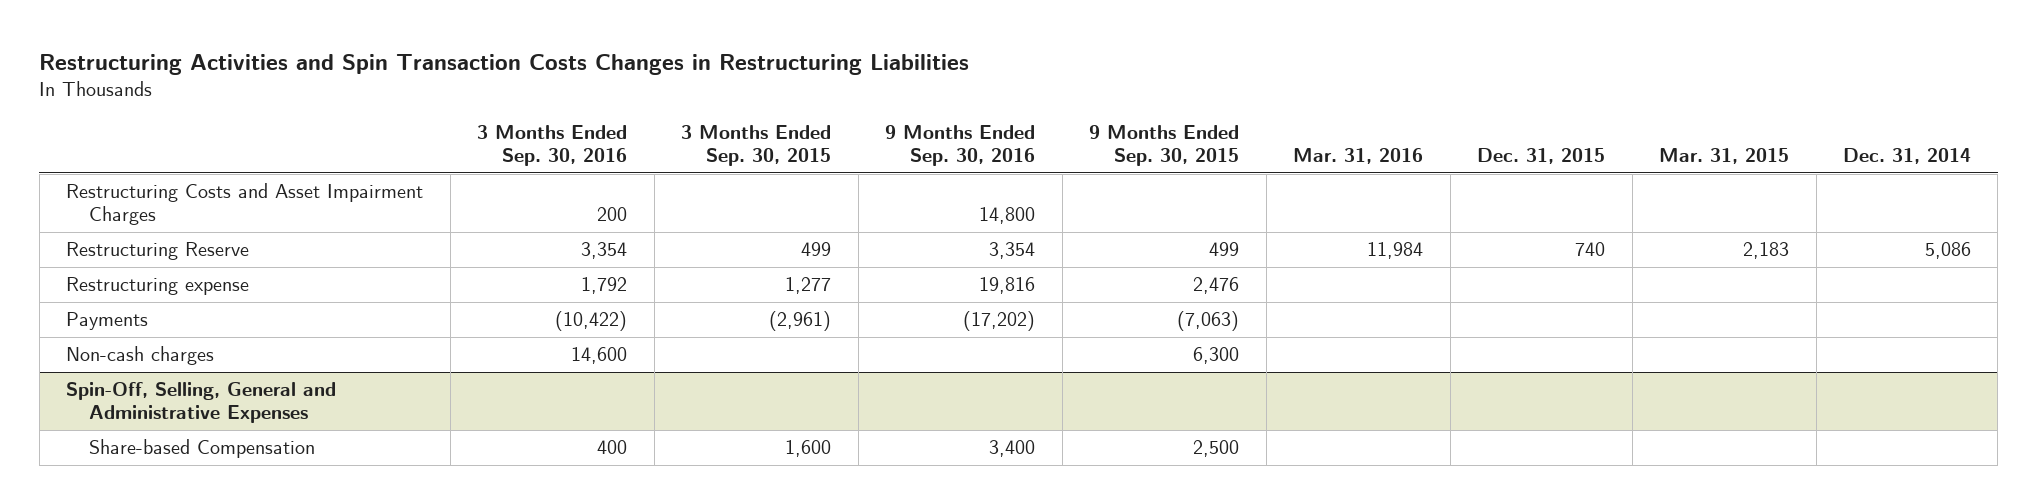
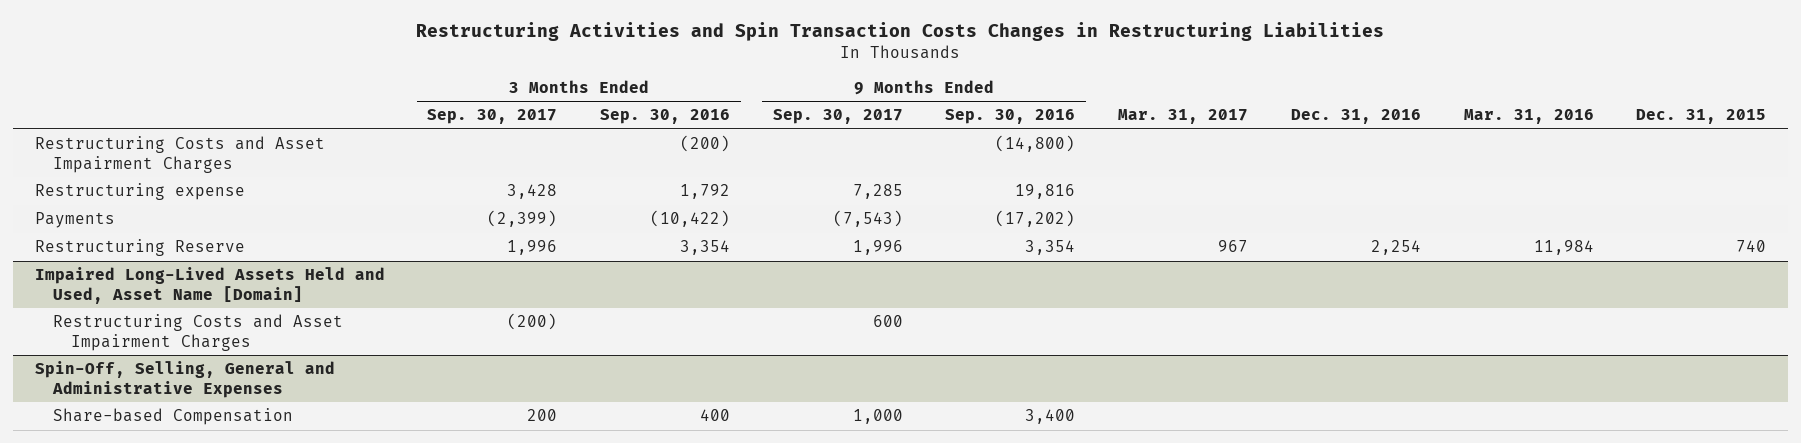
[681,125,832,167] 3 Months Ended Sep. 30, 2015 -> none
[1089,125,1240,167] 9 Months Ended Sep. 30, 2015 -> none
[1659,148,1790,165] Mar. 31, 2015 -> none
[1843,148,1972,165] Dec. 31, 2014 -> none
none -> [427,109,558,125] Sep. 30, 2017
none -> [772,109,903,125] Sep. 30, 2017
none -> [1118,109,1249,125] Mar. 31, 2017
none -> [1290,109,1421,125] Dec. 31, 2016
[597,207,628,222] 200 -> [680,135,731,153] (200)
[979,207,1036,225] 14,800 -> [995,135,1076,153] (14,800)
[66,346,215,366] Non-cash charges -> none
[66,242,250,261] Restructuring Reserve -> [34,239,245,257] Restructuring Reserve
none -> [34,267,385,304] Impaired Long-Lived Assets Held and Used, Asset Name [Domain]
none -> [52,314,343,351] Restructuring Costs and Asset Impairment Charges

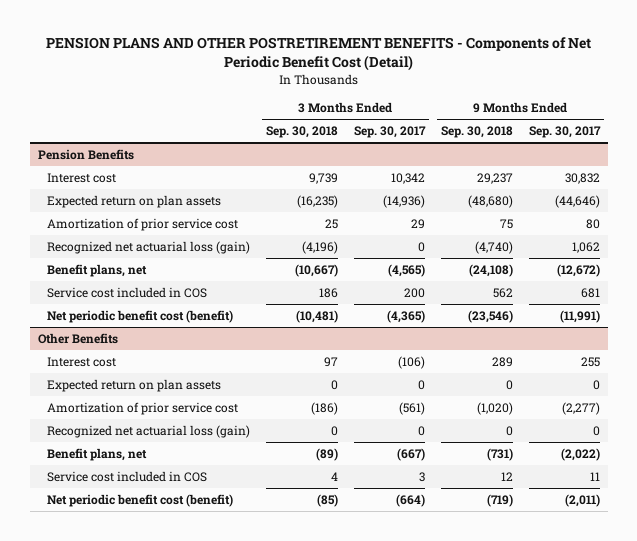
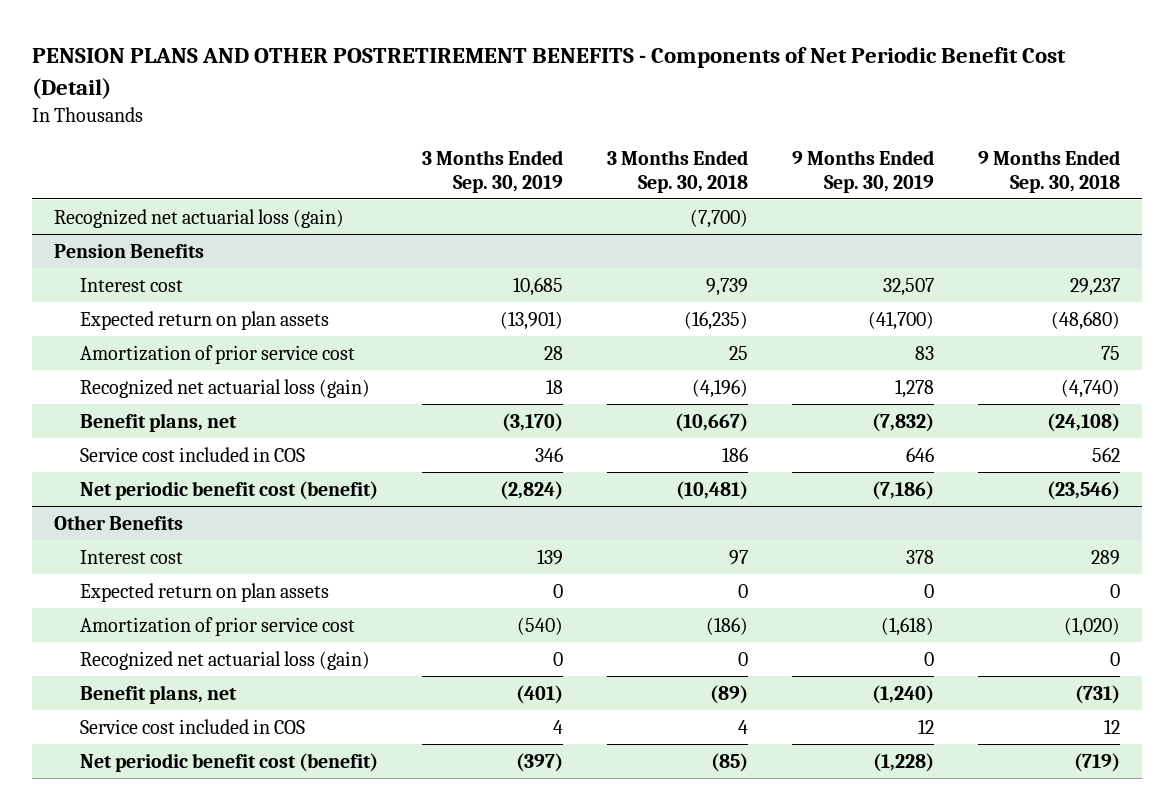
[353,126,426,139] Sep. 30, 2017 -> none
[528,126,601,139] Sep. 30, 2017 -> none
none -> [421,150,563,193] 3 Months Ended Sep. 30, 2019
none -> [791,150,934,193] 9 Months Ended Sep. 30, 2019
none -> [54,208,345,228] Recognized net actuarial loss (gain)

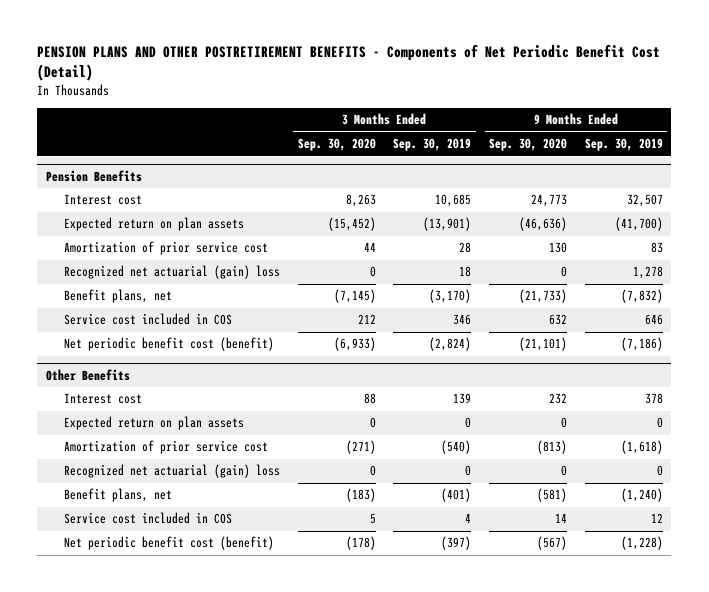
[606,150,748,193] 3 Months Ended Sep. 30, 2018 -> none
[977,150,1120,193] 9 Months Ended Sep. 30, 2018 -> none
none -> [297,138,376,152] Sep. 30, 2020
none -> [488,138,567,152] Sep. 30, 2020
[54,208,345,228] Recognized net actuarial loss (gain) -> none
[80,378,371,398] Recognized net actuarial loss (gain) -> [64,265,281,280] Recognized net actuarial (gain) loss
[80,650,371,670] Recognized net actuarial loss (gain) -> [64,464,281,479] Recognized net actuarial (gain) loss

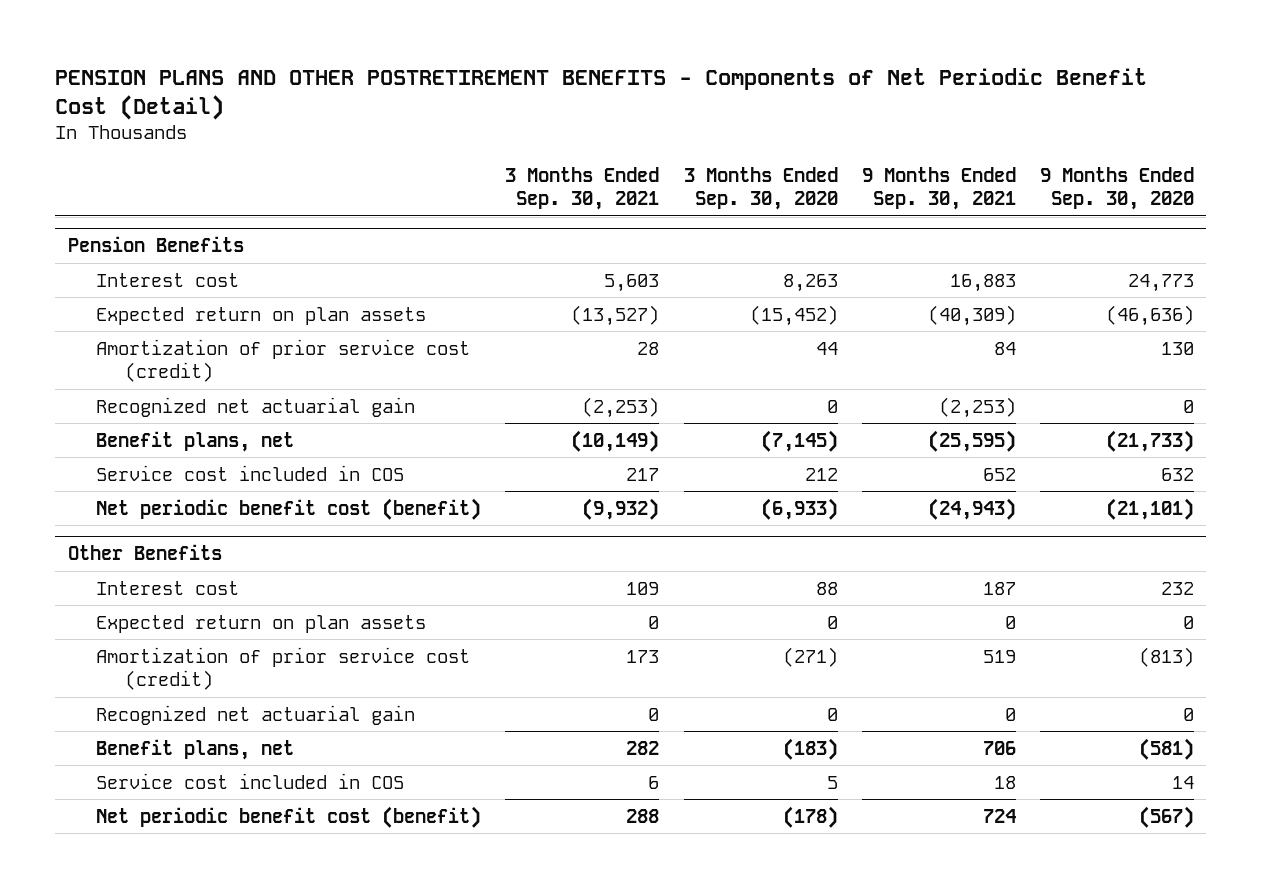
[393,138,472,152] Sep. 30, 2019 -> none
[584,138,663,152] Sep. 30, 2019 -> none
none -> [505,167,660,211] 3 Months Ended Sep. 30, 2021
none -> [861,167,1016,211] 9 Months Ended Sep. 30, 2021
[64,241,269,256] Amortization of prior service cost -> [96,338,471,383] Amortization of prior service cost (credit)
[64,265,281,280] Recognized net actuarial (gain) loss -> [96,396,416,417] Recognized net actuarial gain
[64,440,269,455] Amortization of prior service cost -> [96,646,471,691] Amortization of prior service cost (credit)
[64,464,281,479] Recognized net actuarial (gain) loss -> [96,704,416,725] Recognized net actuarial gain

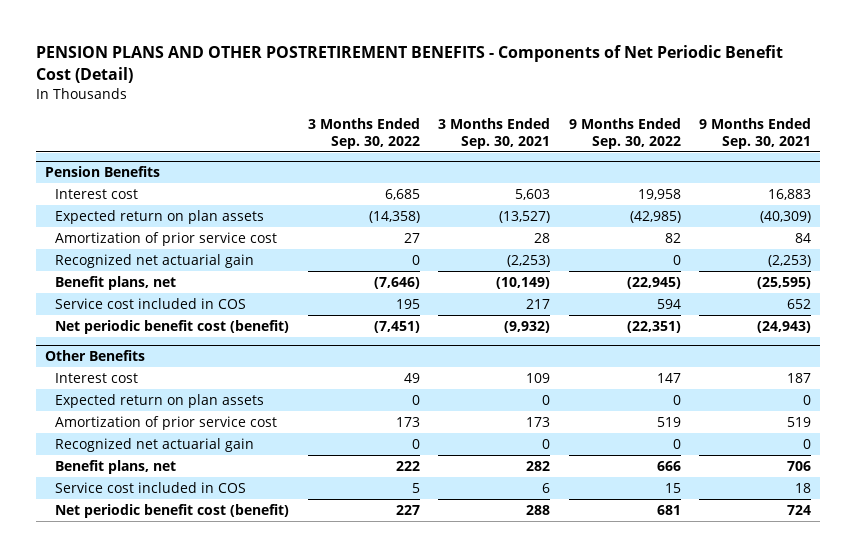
[683,167,838,211] 3 Months Ended Sep. 30, 2020 -> none
[1039,167,1194,211] 9 Months Ended Sep. 30, 2020 -> none
none -> [307,117,420,149] 3 Months Ended Sep. 30, 2022
none -> [568,117,681,149] 9 Months Ended Sep. 30, 2022
[96,338,471,383] Amortization of prior service cost (credit) -> [55,231,278,246] Amortization of prior service cost
[96,646,471,691] Amortization of prior service cost (credit) -> [55,415,278,430] Amortization of prior service cost

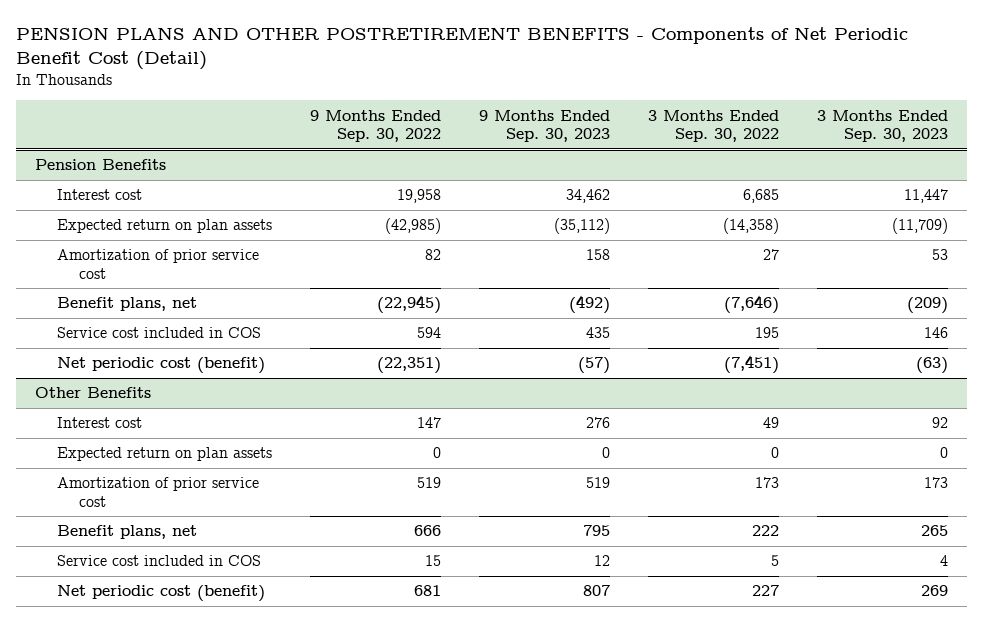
[438,117,551,149] 3 Months Ended Sep. 30, 2021 -> none
[699,117,812,149] 9 Months Ended Sep. 30, 2021 -> none
none -> [479,109,611,143] 9 Months Ended Sep. 30, 2023
none -> [817,109,949,143] 3 Months Ended Sep. 30, 2023
[55,253,255,268] Recognized net actuarial gain -> none
[55,319,290,334] Net periodic benefit cost (benefit) -> [57,357,266,375] Net periodic cost (benefit)
[55,437,255,452] Recognized net actuarial gain -> none
[55,503,290,518] Net periodic benefit cost (benefit) -> [57,585,266,603] Net periodic cost (benefit)

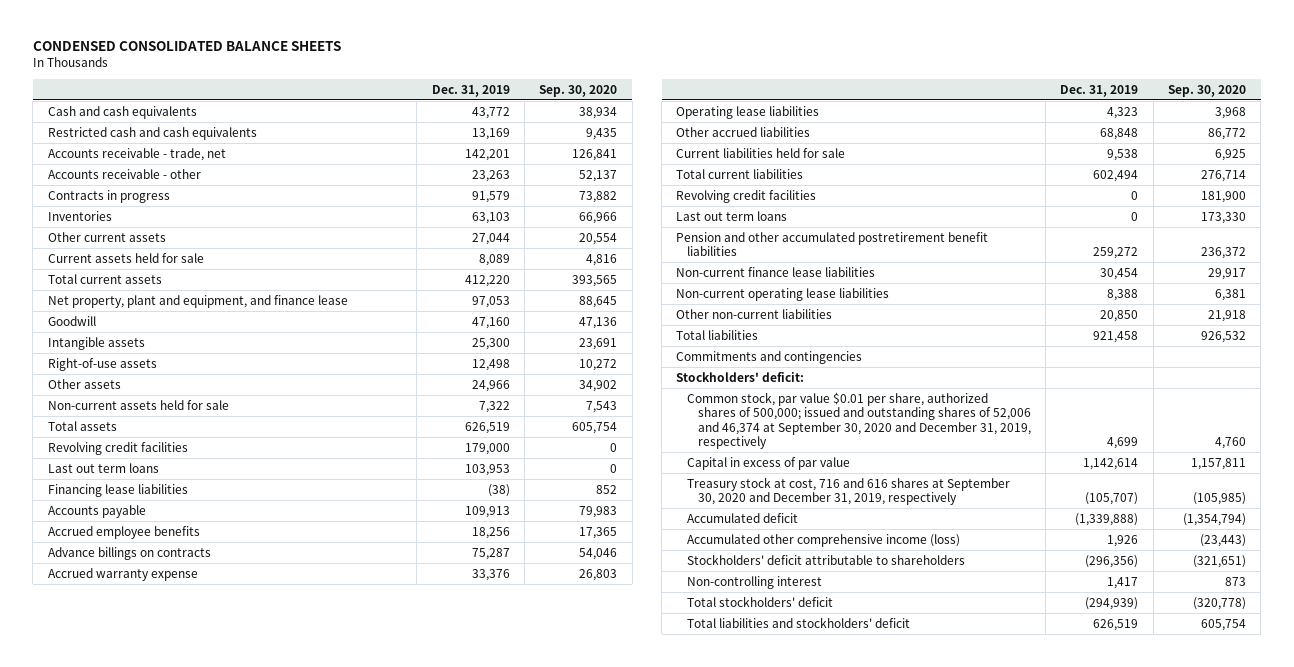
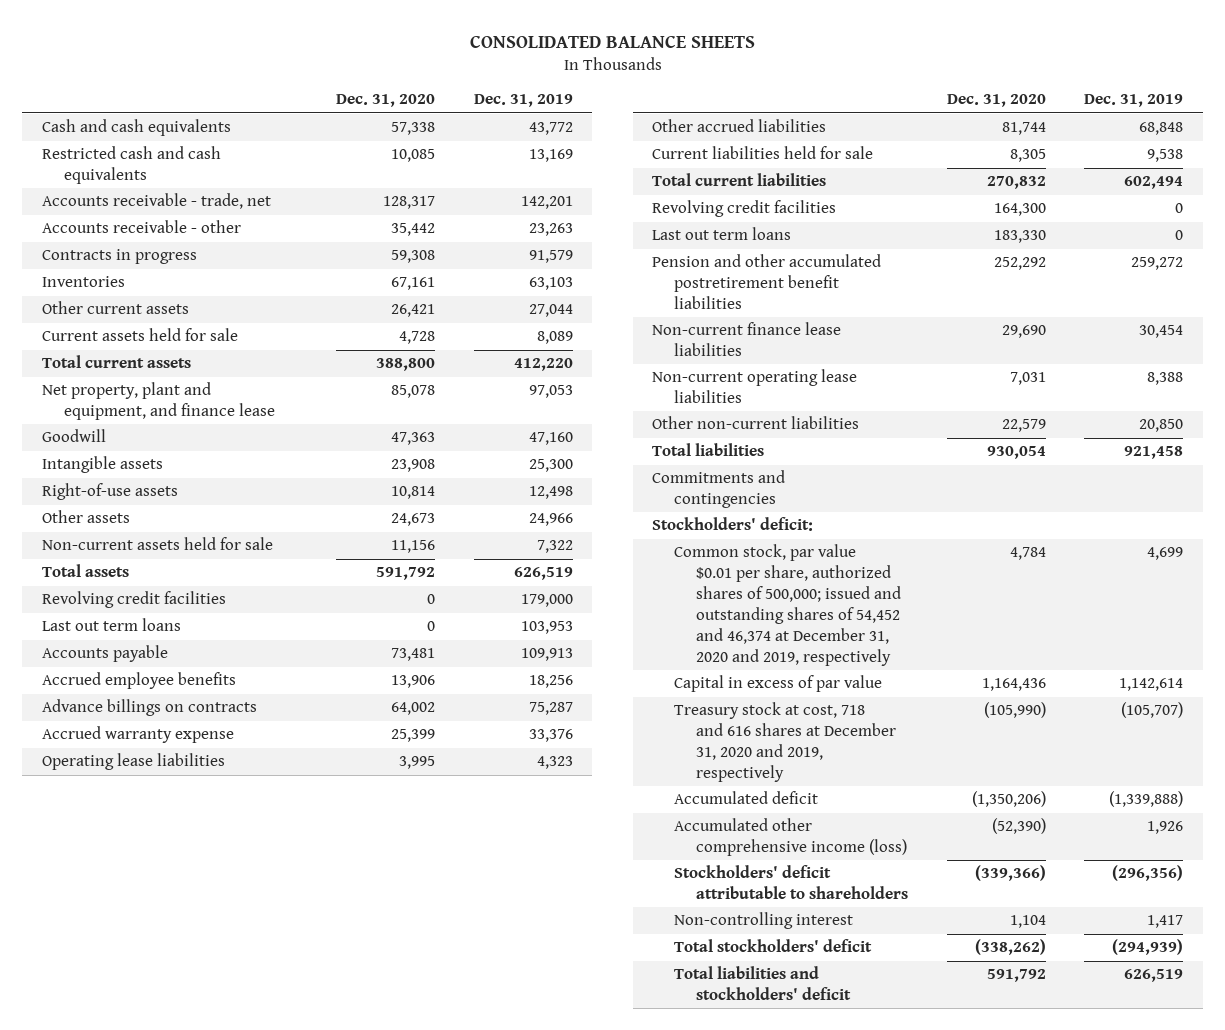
[32,41,341,52] CONDENSED CONSOLIDATED BALANCE SHEETS -> [469,34,755,48] CONSOLIDATED BALANCE SHEETS
[539,84,618,97] Sep. 30, 2020 -> none
none -> [336,94,436,108] Dec. 31, 2020
[47,483,188,497] Financing lease liabilities -> none
[687,391,1031,450] Common stock, par value $0.01 per share, authorized shares of 500,000; issued and outstanding shares of 52,006 and 46,374 at September 30, 2020 and December 31, 2019, respectively -> [674,544,902,666] Common stock, par value $0.01 per share, authorized shares of 500,000; issued and outstanding shares of 54,452 and 46,374 at December 31, 2020 and 2019, respectively
[687,476,1011,506] Treasury stock at cost, 716 and 616 shares at September 30, 2020 and December 31, 2019, respectively -> [674,702,897,783] Treasury stock at cost, 718 and 616 shares at December 31, 2020 and 2019, respectively

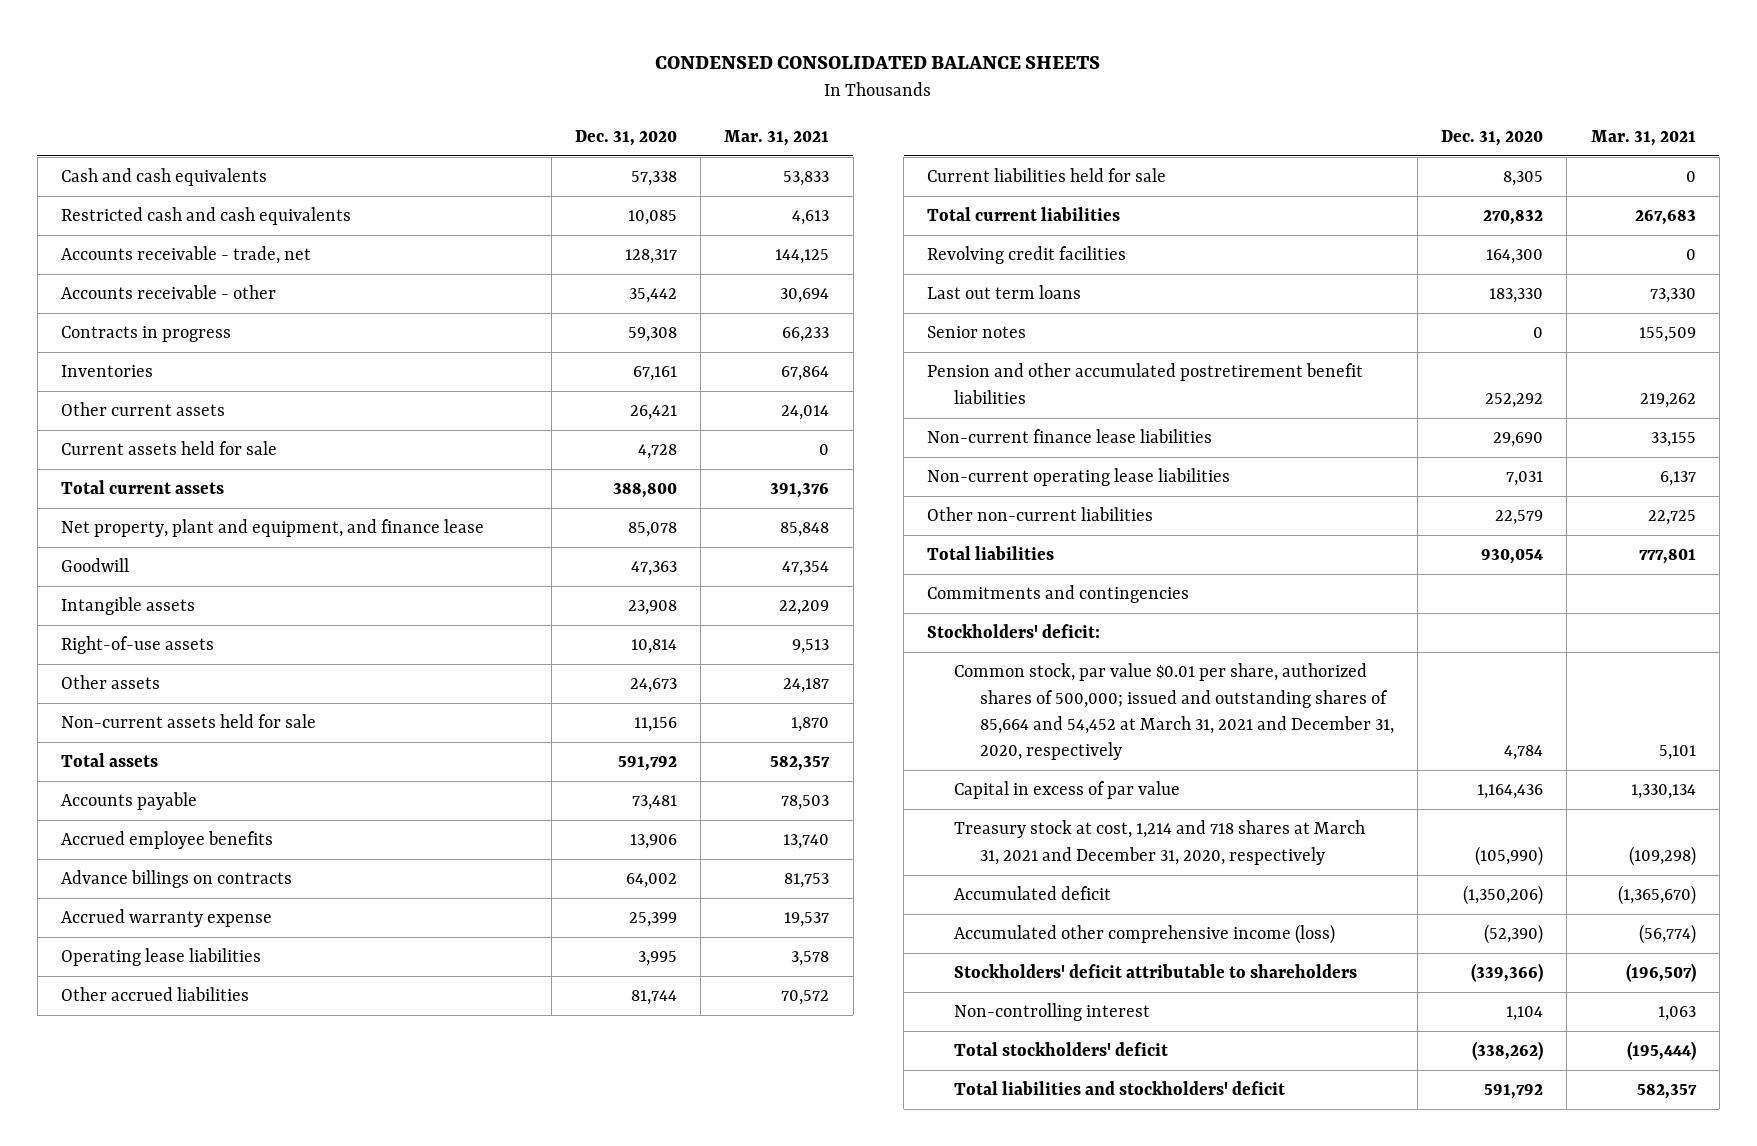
[469,34,755,48] CONSOLIDATED BALANCE SHEETS -> [655,55,1101,69] CONDENSED CONSOLIDATED BALANCE SHEETS
[473,94,573,108] Dec. 31, 2019 -> none
none -> [724,129,830,146] Mar. 31, 2021
[41,591,226,609] Revolving credit facilities -> none
[41,618,181,632] Last out term loans -> none
none -> [927,326,1027,339] Senior notes
[674,544,902,666] Common stock, par value $0.01 per share, authorized shares of 500,000; issued and outstanding shares of 54,452 and 46,374 at December 31, 2020 and 2019, respectively -> [953,663,1394,761] Common stock, par value $0.01 per share, authorized shares of 500,000; issued and outstanding shares of 85,664 and 54,452 at March 31, 2021 and December 31, 2020, respectively
[674,702,897,783] Treasury stock at cost, 718 and 616 shares at December 31, 2020 and 2019, respectively -> [953,820,1365,865] Treasury stock at cost, 1,214 and 718 shares at March 31, 2021 and December 31, 2020, respectively

